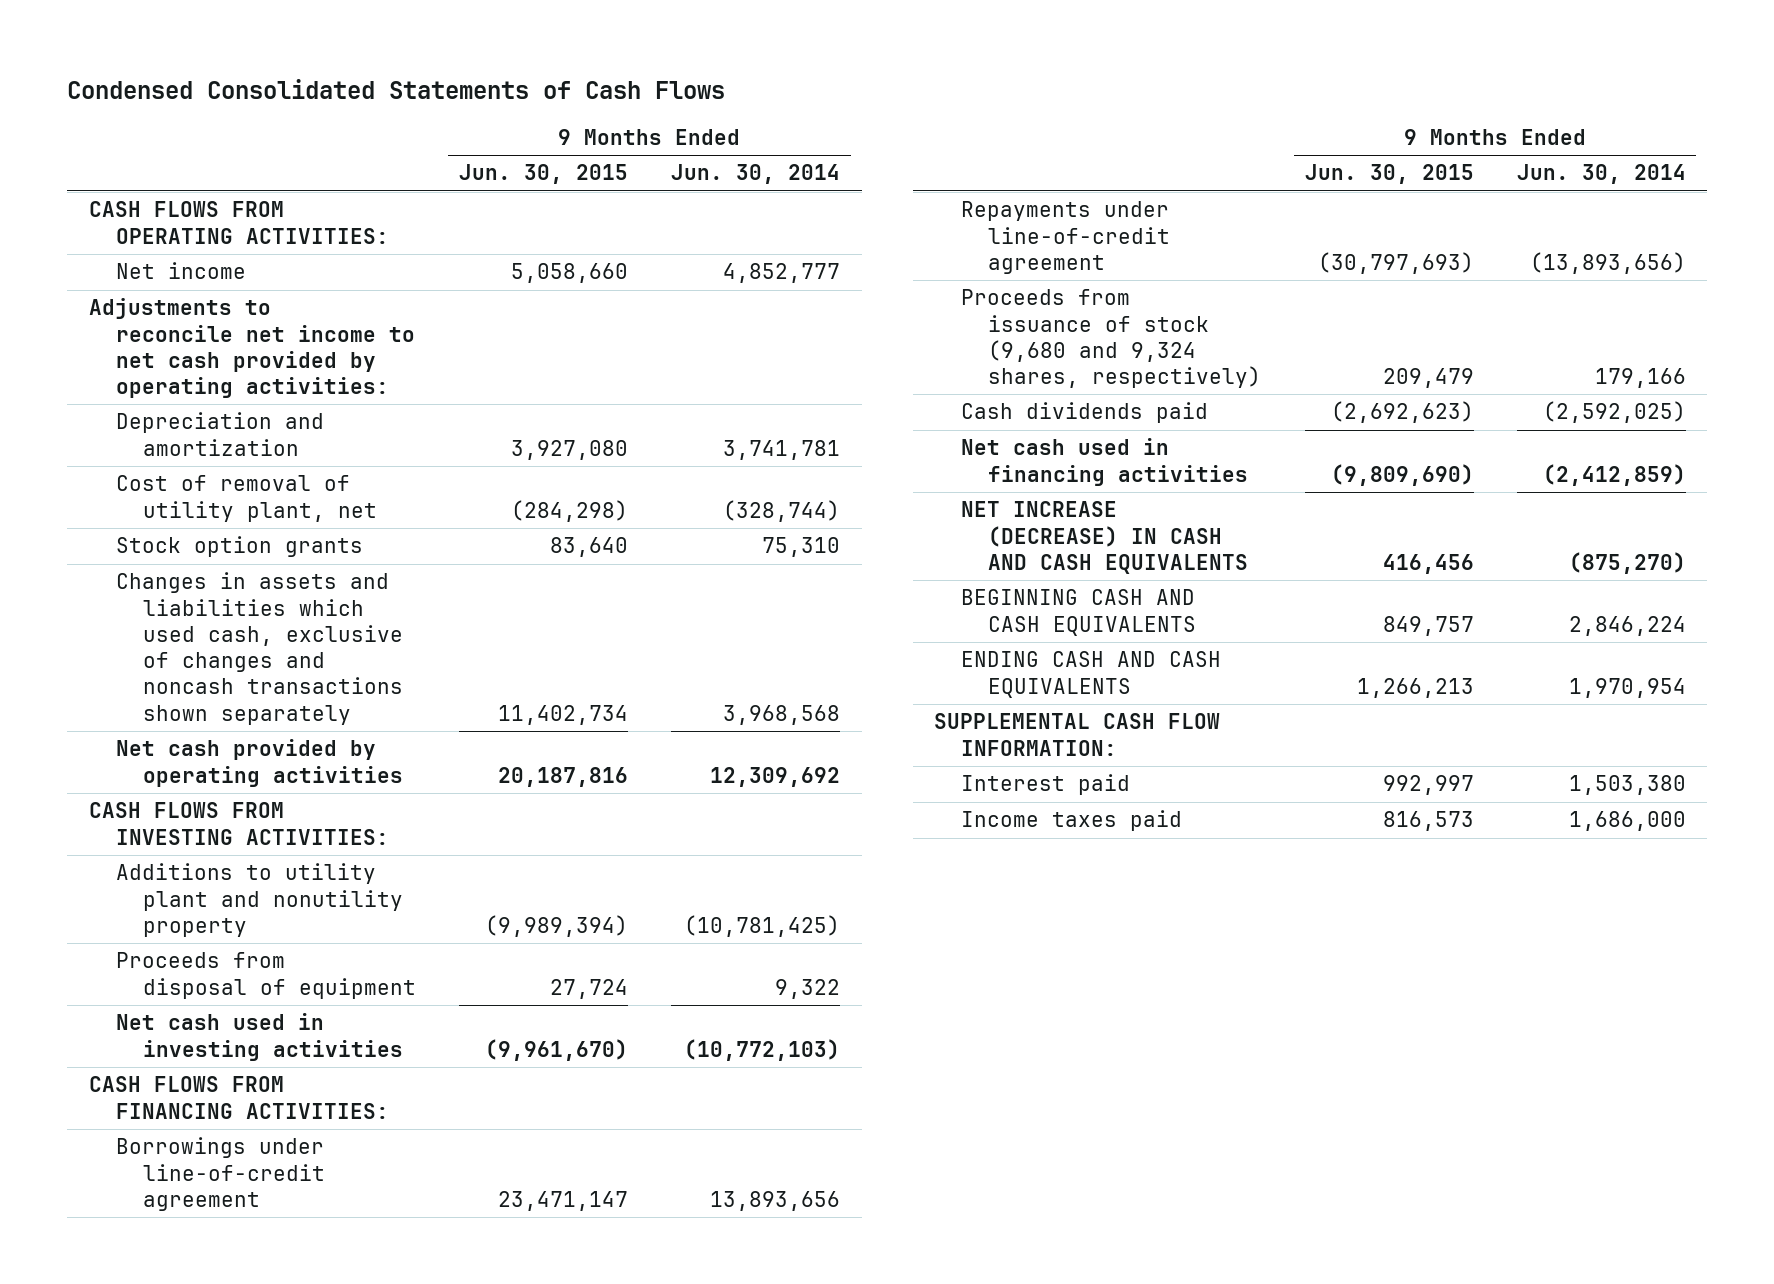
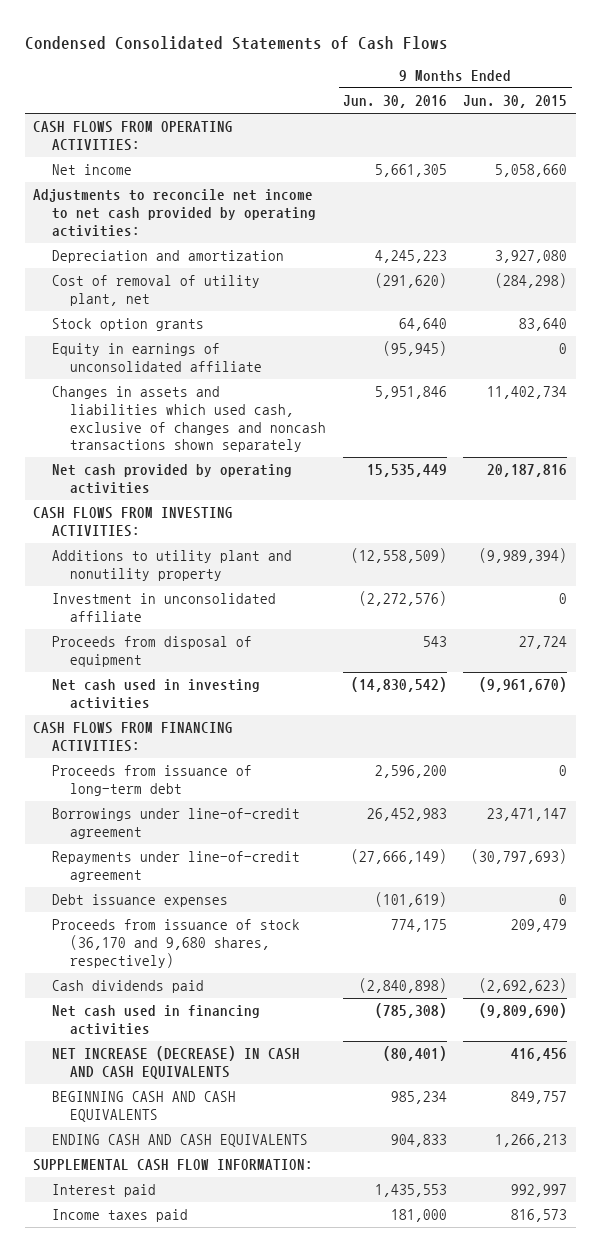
[671,164,841,185] Jun. 30, 2014 -> none
none -> [342,95,447,109] Jun. 30, 2016
none -> [51,343,263,372] Equity in earnings of unconsolidated affiliate
none -> [51,593,276,622] Investment in unconsolidated affiliate
none -> [51,765,252,796] Proceeds from issuance of long-term debt
none -> [51,894,228,908] Debt issuance expenses
[961,289,1262,389] Proceeds from issuance of stock (9,680 and 9,324 shares, respectively) -> [51,919,300,968] Proceeds from issuance of stock (36,170 and 9,680 shares, respectively)

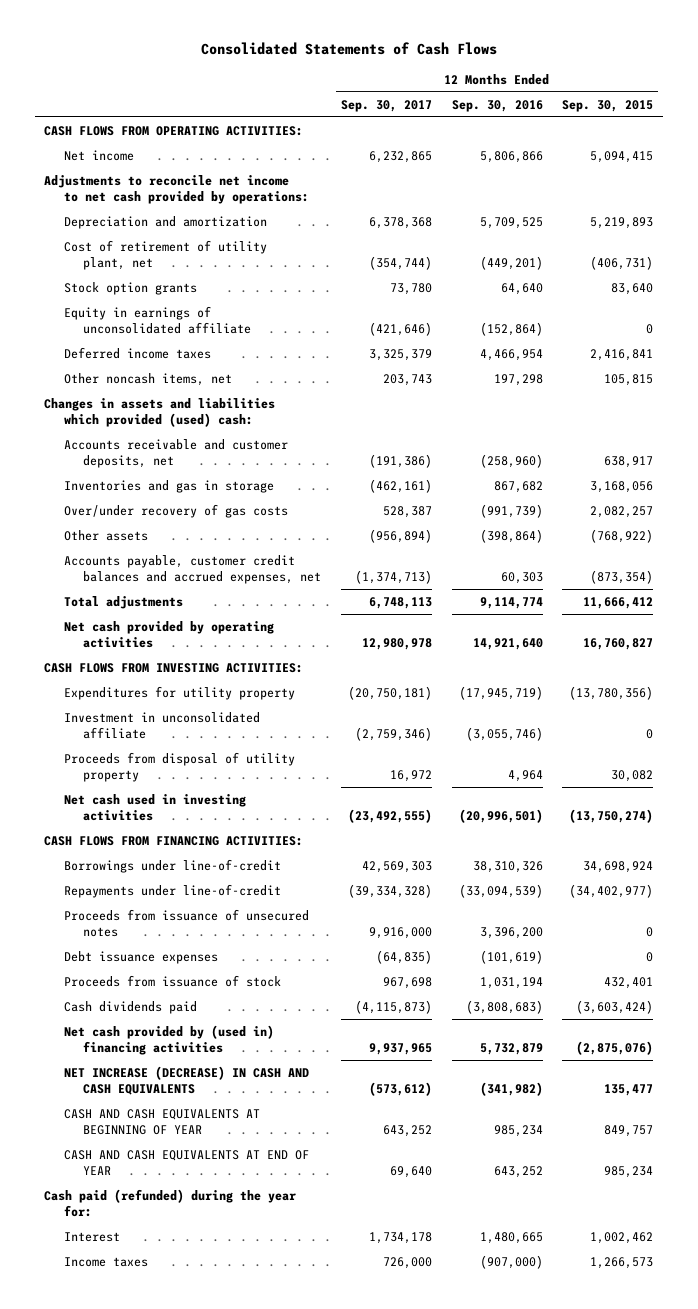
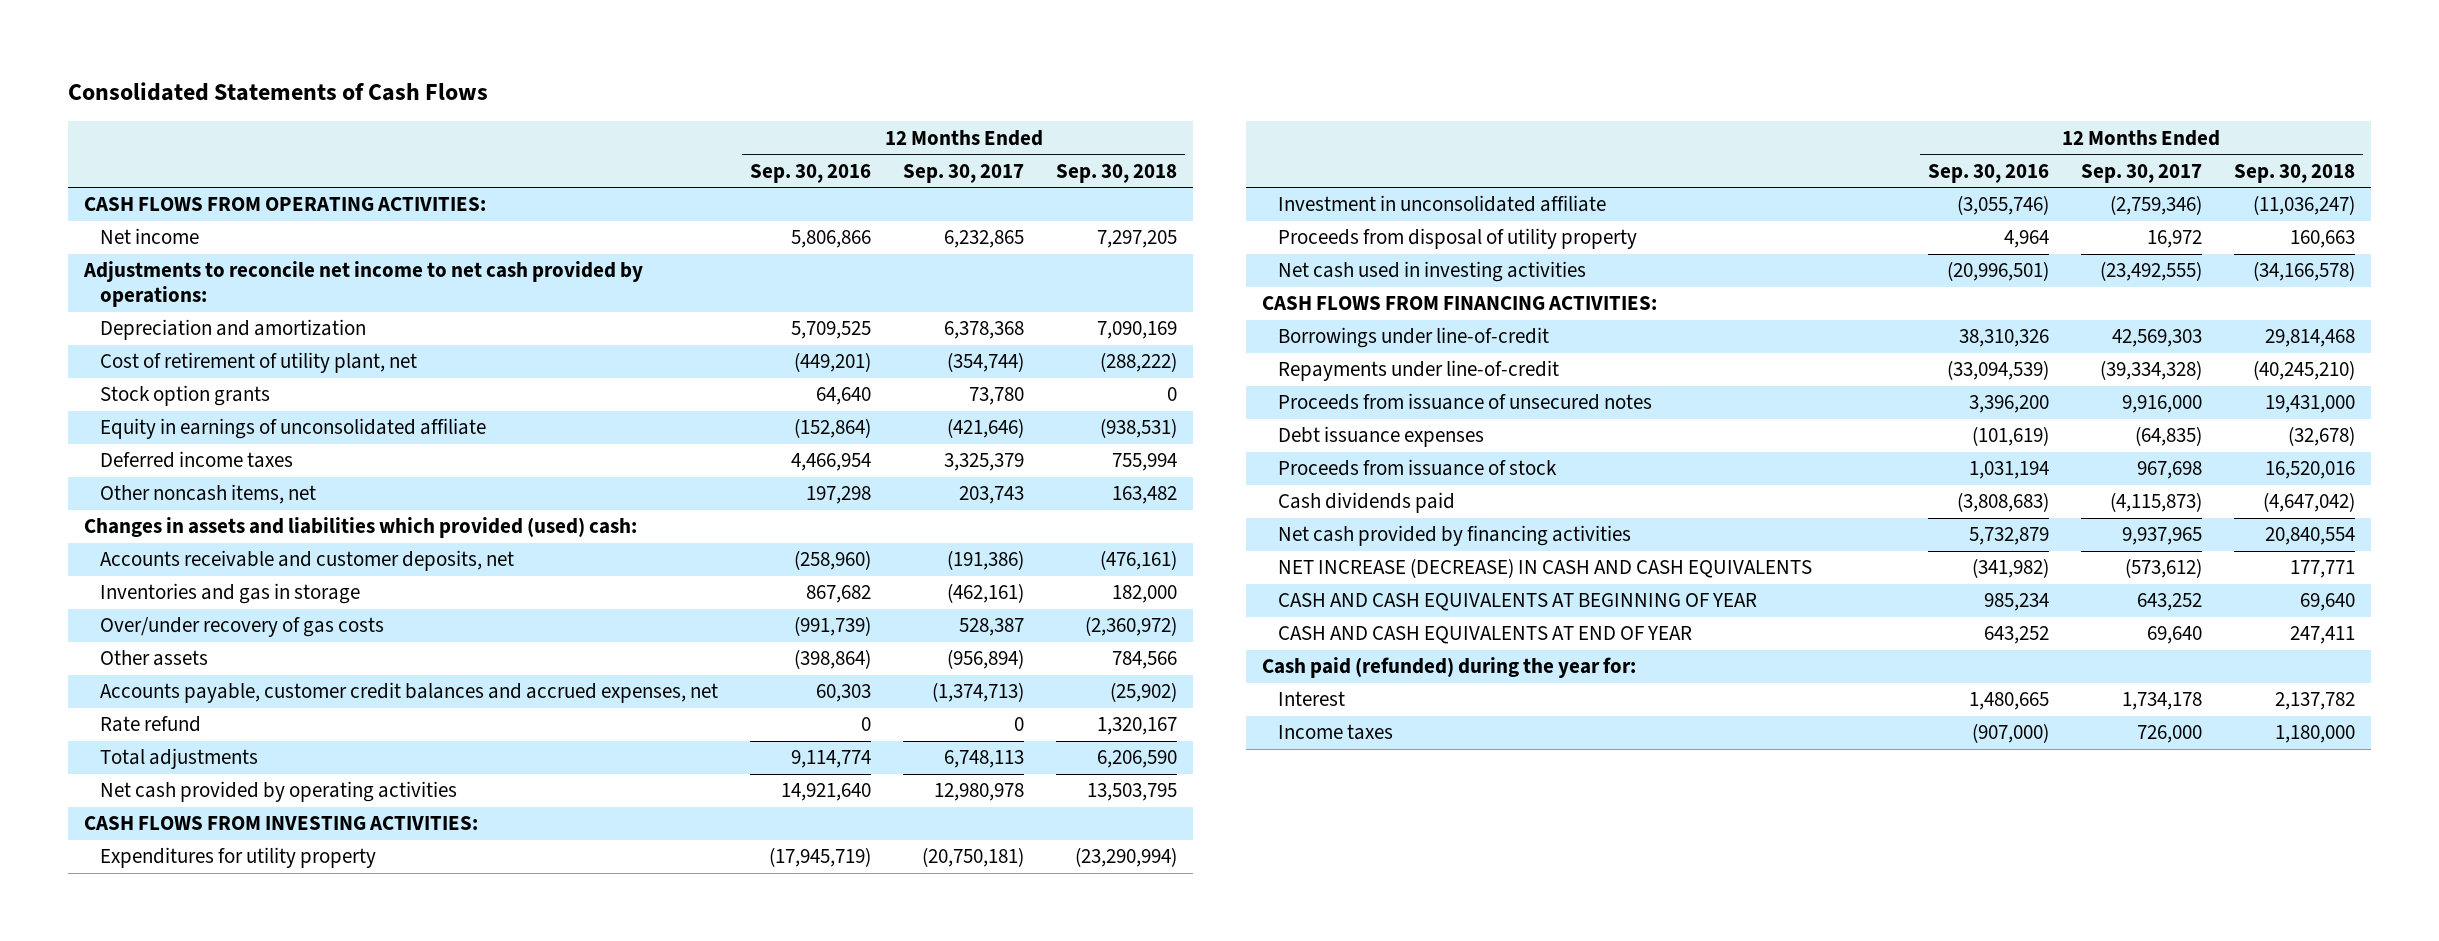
[562,99,654,112] Sep. 30, 2015 -> none
none -> [1056,163,1178,183] Sep. 30, 2018
none -> [100,716,202,733] Rate refund
[63,1024,274,1056] Net cash provided by (used in) financing activities -> [1277,525,1631,547] Net cash provided by financing activities

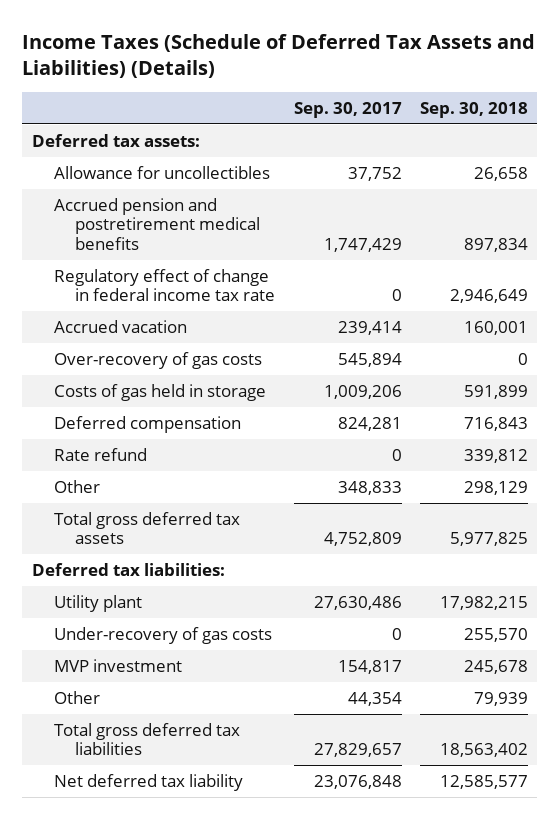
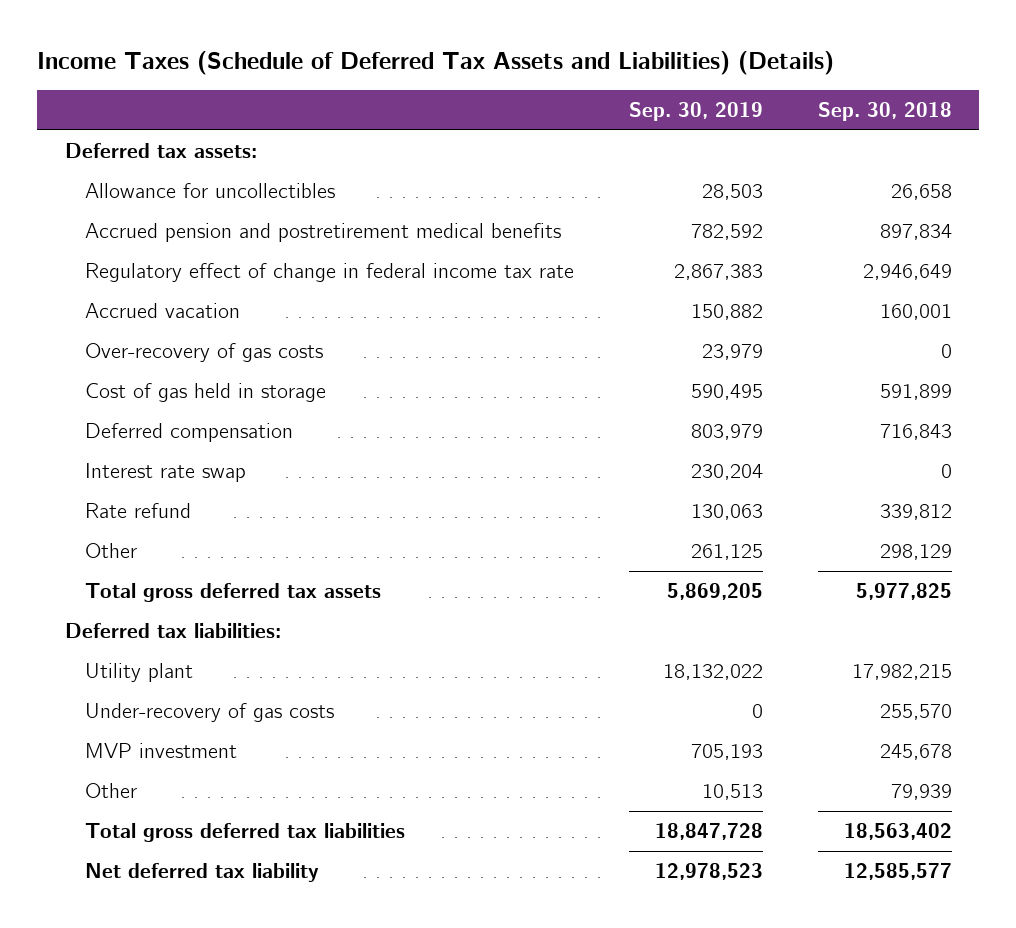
[293,101,402,118] Sep. 30, 2017 -> none
none -> [628,101,763,121] Sep. 30, 2019
[53,383,266,401] Costs of gas held in storage -> [85,383,327,403] Cost of gas held in storage
none -> [85,463,247,483] Interest rate swap

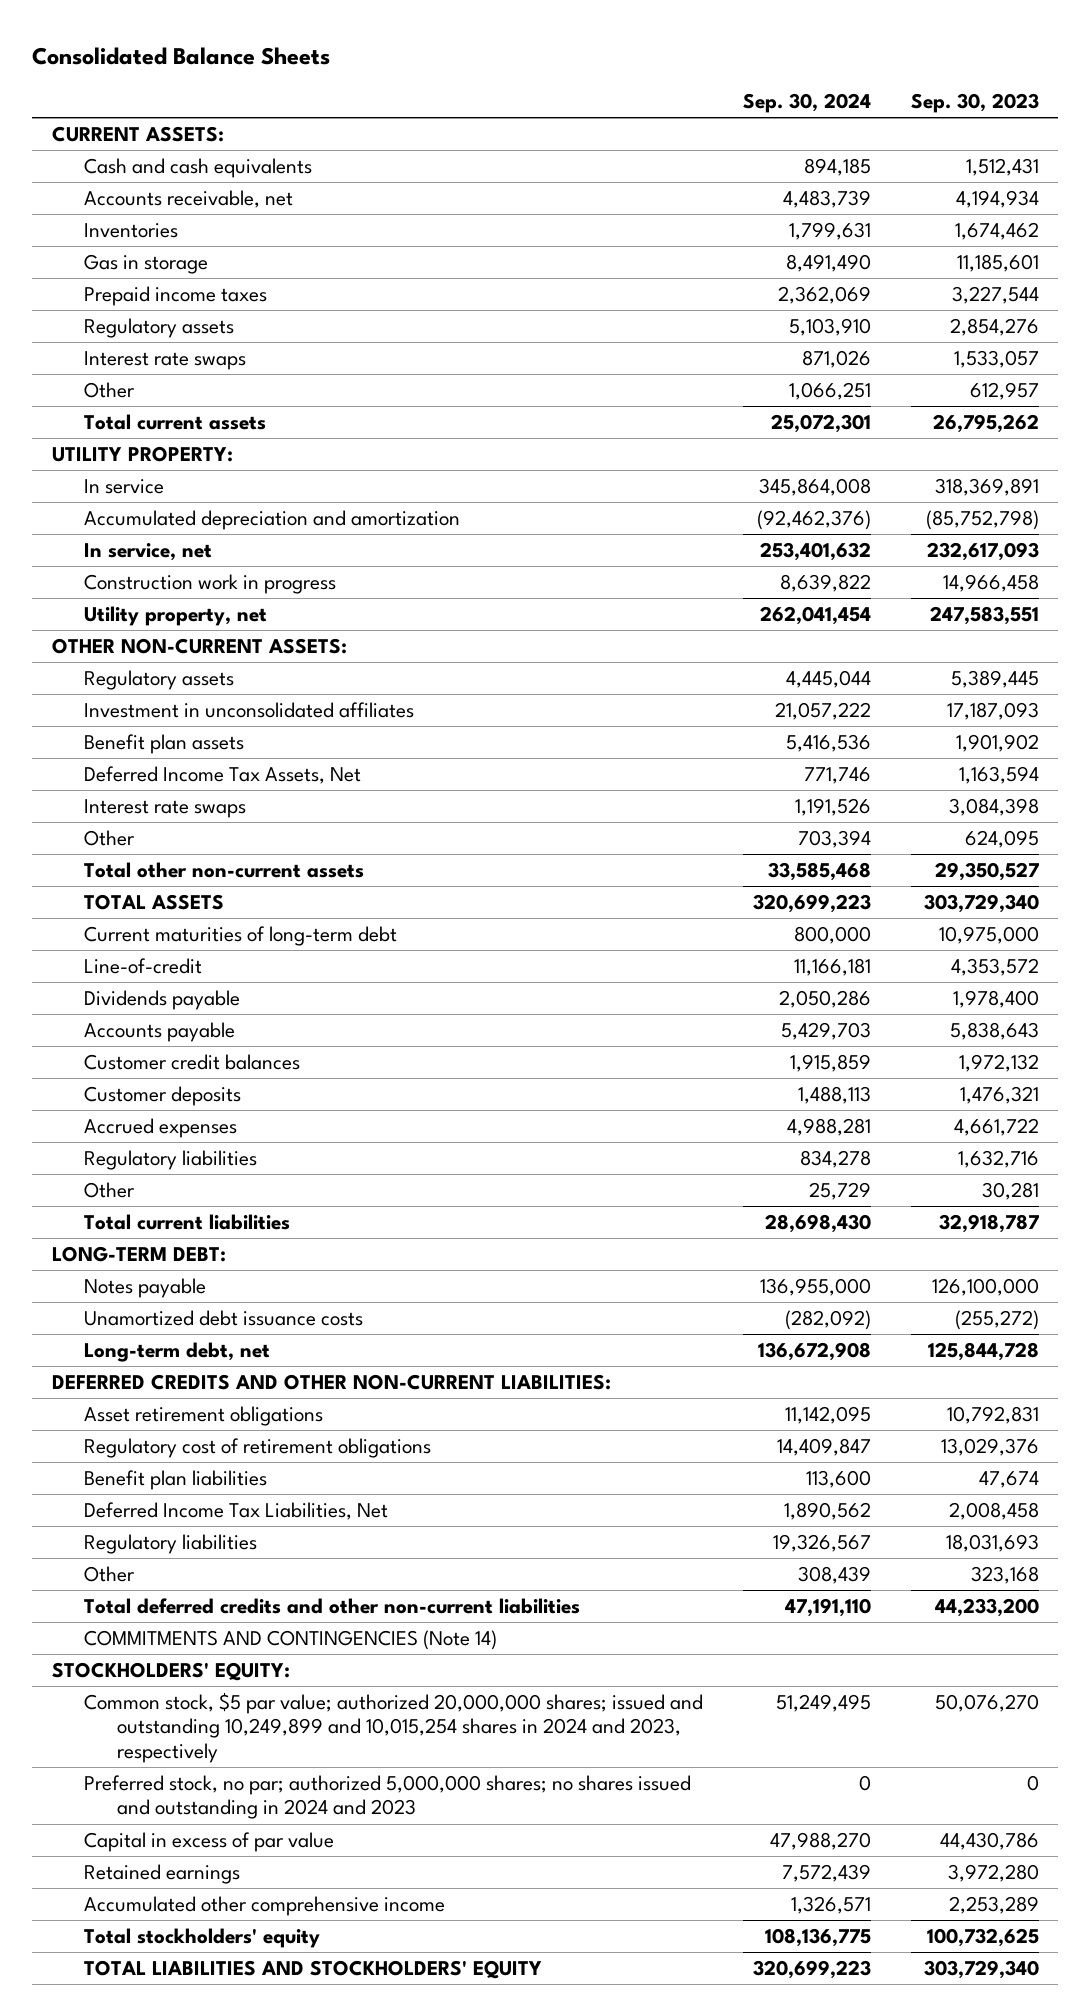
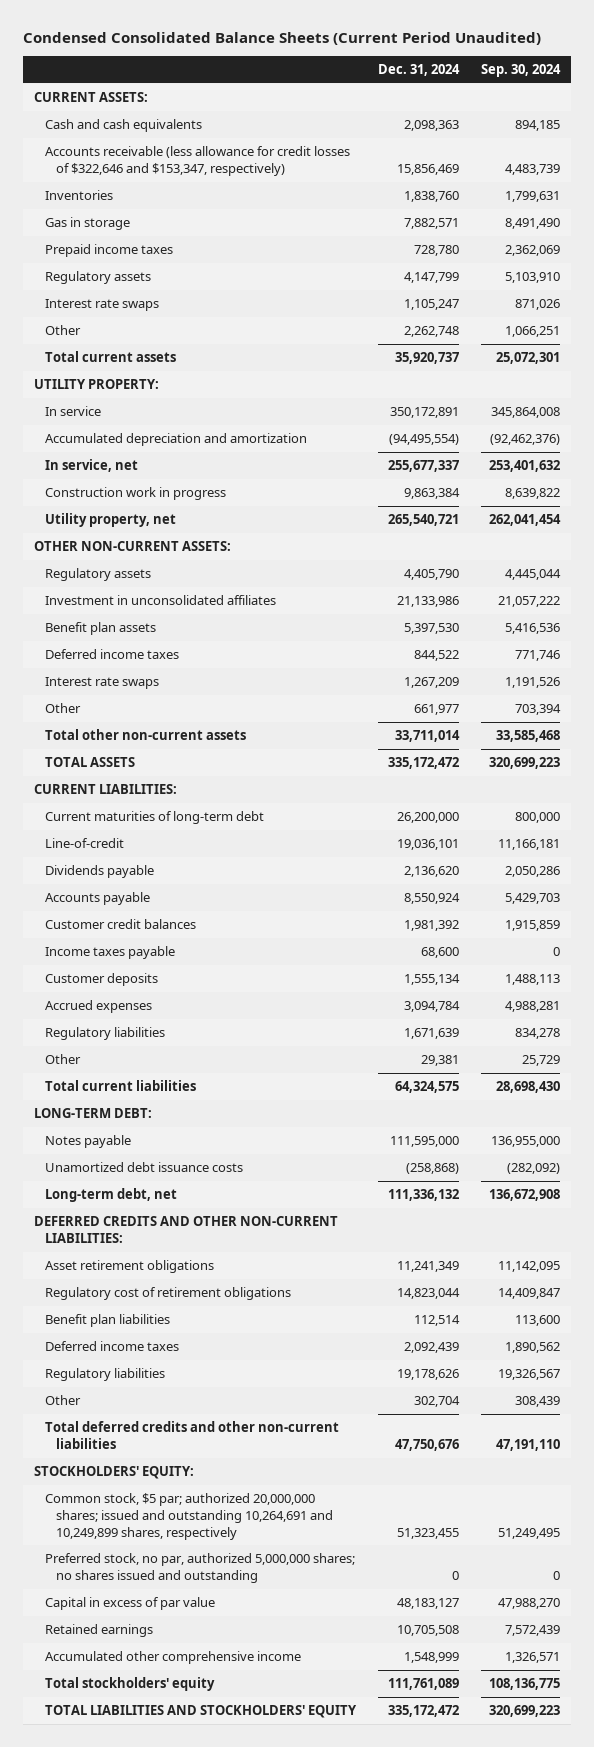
[31,47,330,66] Consolidated Balance Sheets -> [23,32,542,46] Condensed Consolidated Balance Sheets (Current Period Unaudited)
[910,93,1039,114] Sep. 30, 2023 -> none
none -> [378,64,461,77] Dec. 31, 2024
[84,190,294,209] Accounts receivable, net -> [44,146,350,176] Accounts receivable (less allowance for credit losses of $322,646 and $153,347, respectively)
[84,766,362,785] Deferred Income Tax Assets, Net -> [44,649,179,660] Deferred income taxes
none -> [34,784,178,795] CURRENT LIABILITIES:
none -> [44,946,175,960] Income taxes payable
[84,1502,389,1521] Deferred Income Tax Liabilities, Net -> [44,1341,179,1352] Deferred income taxes
[84,1630,498,1651] COMMITMENTS AND CONTINGENCIES (Note 14) -> none
[84,1692,704,1763] Common stock, $5 par value; authorized 20,000,000 shares; issued and outstanding 10,249,899 and 10,015,254 shares in 2024 and 2023, respectively -> [44,1493,333,1540] Common stock, $5 par; authorized 20,000,000 shares; issued and outstanding 10,264,691 and 10,249,899 shares, respectively
[84,1775,692,1820] Preferred stock, no par; authorized 5,000,000 shares; no shares issued and outstanding in 2024 and 2023 -> [44,1553,355,1583] Preferred stock, no par, authorized 5,000,000 shares; no shares issued and outstanding

